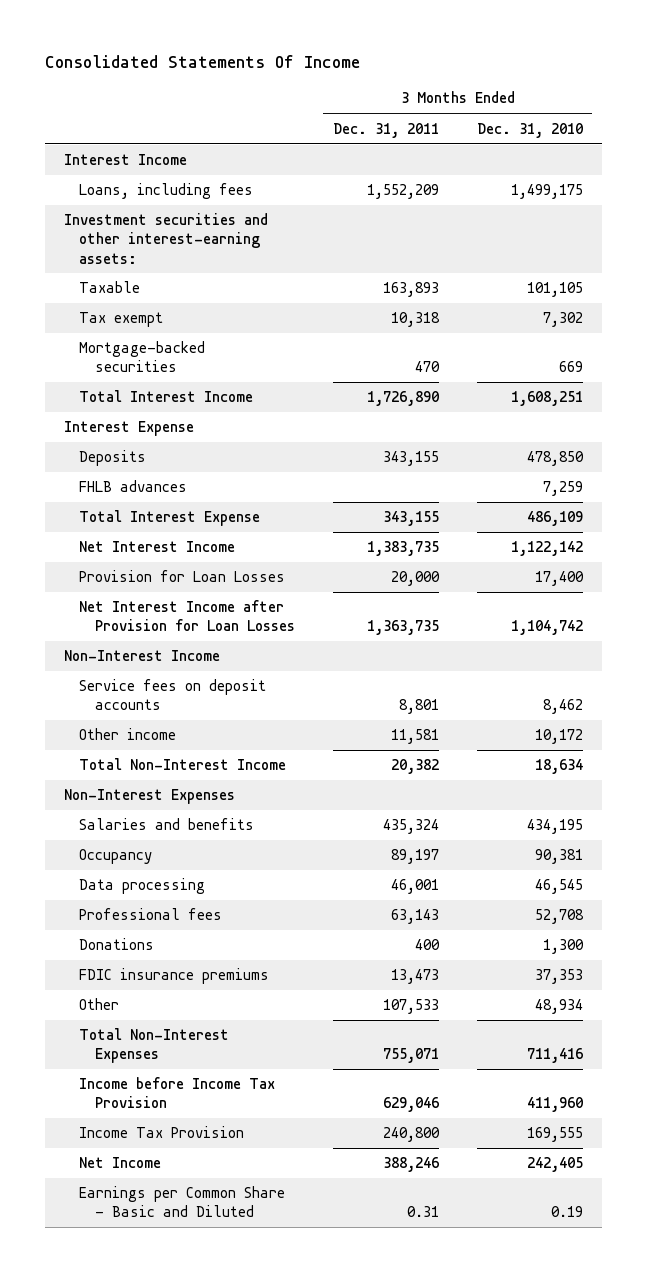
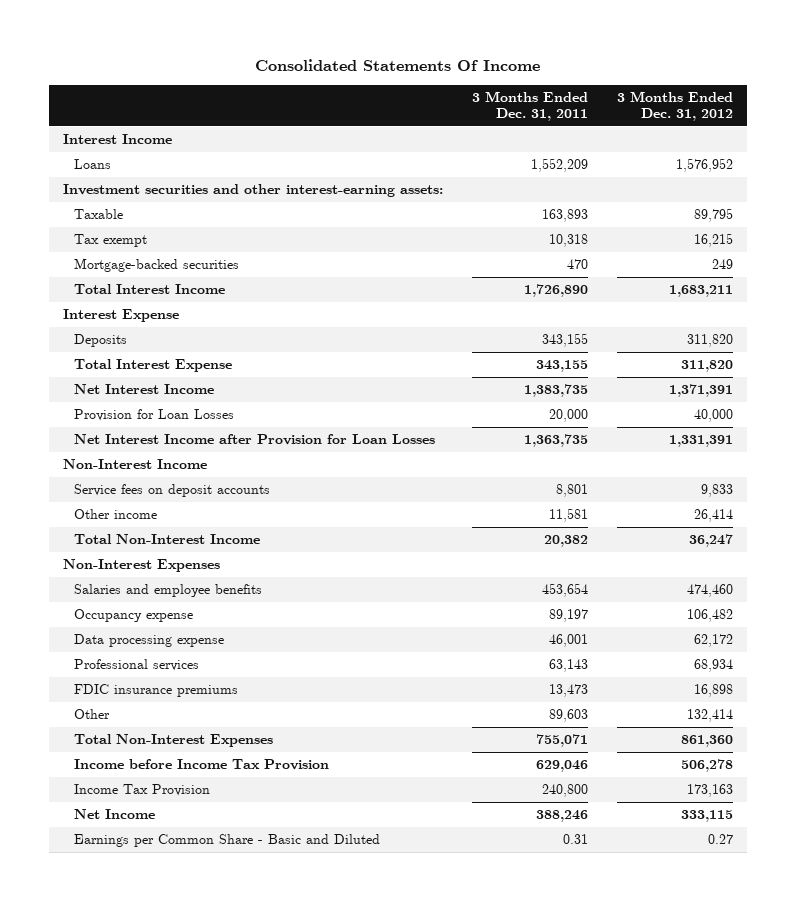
[476,122,583,138] Dec. 31, 2010 -> none
none -> [616,90,733,122] 3 Months Ended Dec. 31, 2012
[79,183,254,200] Loans, including fees -> [74,159,112,170] Loans
[79,480,188,493] FHLB advances -> none
[79,938,155,951] Donations -> none
[79,818,255,831] Salaries and benefits -> [74,584,263,598] Salaries and employee benefits
[382,819,439,835] 435,324 -> [542,583,589,598] 453,654
[79,849,153,865] Occupancy -> [74,609,194,623] Occupancy expense
[79,878,206,895] Data processing -> [74,634,225,648] Data processing expense
[79,908,223,921] Professional fees -> [74,659,200,672] Professional services
[382,999,439,1015] 107,533 -> [549,709,589,723] 89,603

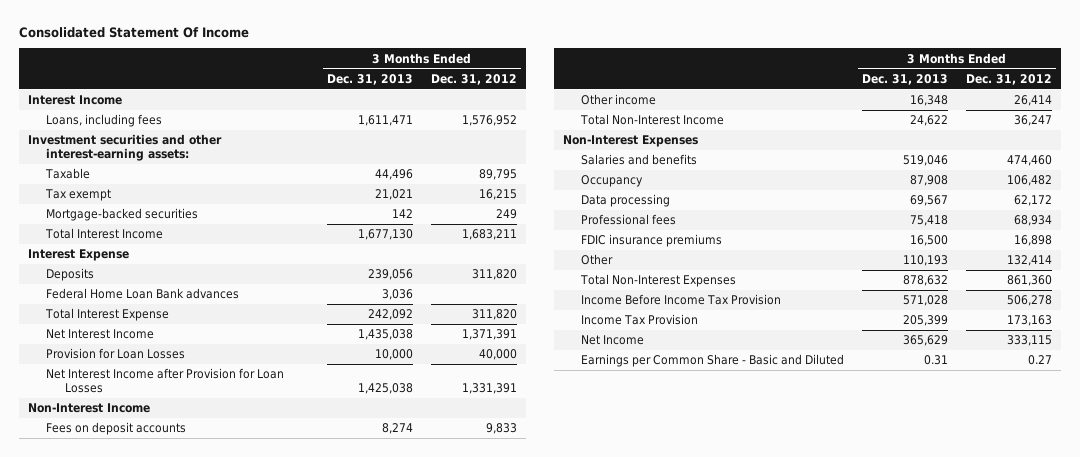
[255,58,541,71] Consolidated Statements Of Income -> [19,26,250,38] Consolidated Statement Of Income
[472,90,589,122] 3 Months Ended Dec. 31, 2011 -> none
none -> [327,73,414,85] Dec. 31, 2013
[74,159,112,170] Loans -> [46,114,163,128] Loans, including fees
none -> [46,288,240,300] Federal Home Loan Bank advances
[74,484,271,498] Service fees on deposit accounts -> [46,422,187,436] Fees on deposit accounts
[74,584,263,598] Salaries and employee benefits -> [581,154,698,166] Salaries and benefits
[74,609,194,623] Occupancy expense -> [581,175,644,188] Occupancy
[74,634,225,648] Data processing expense -> [581,194,671,208] Data processing
[74,659,200,672] Professional services -> [581,214,677,226] Professional fees
[74,759,330,771] Income before Income Tax Provision -> [581,294,782,306] Income Before Income Tax Provision

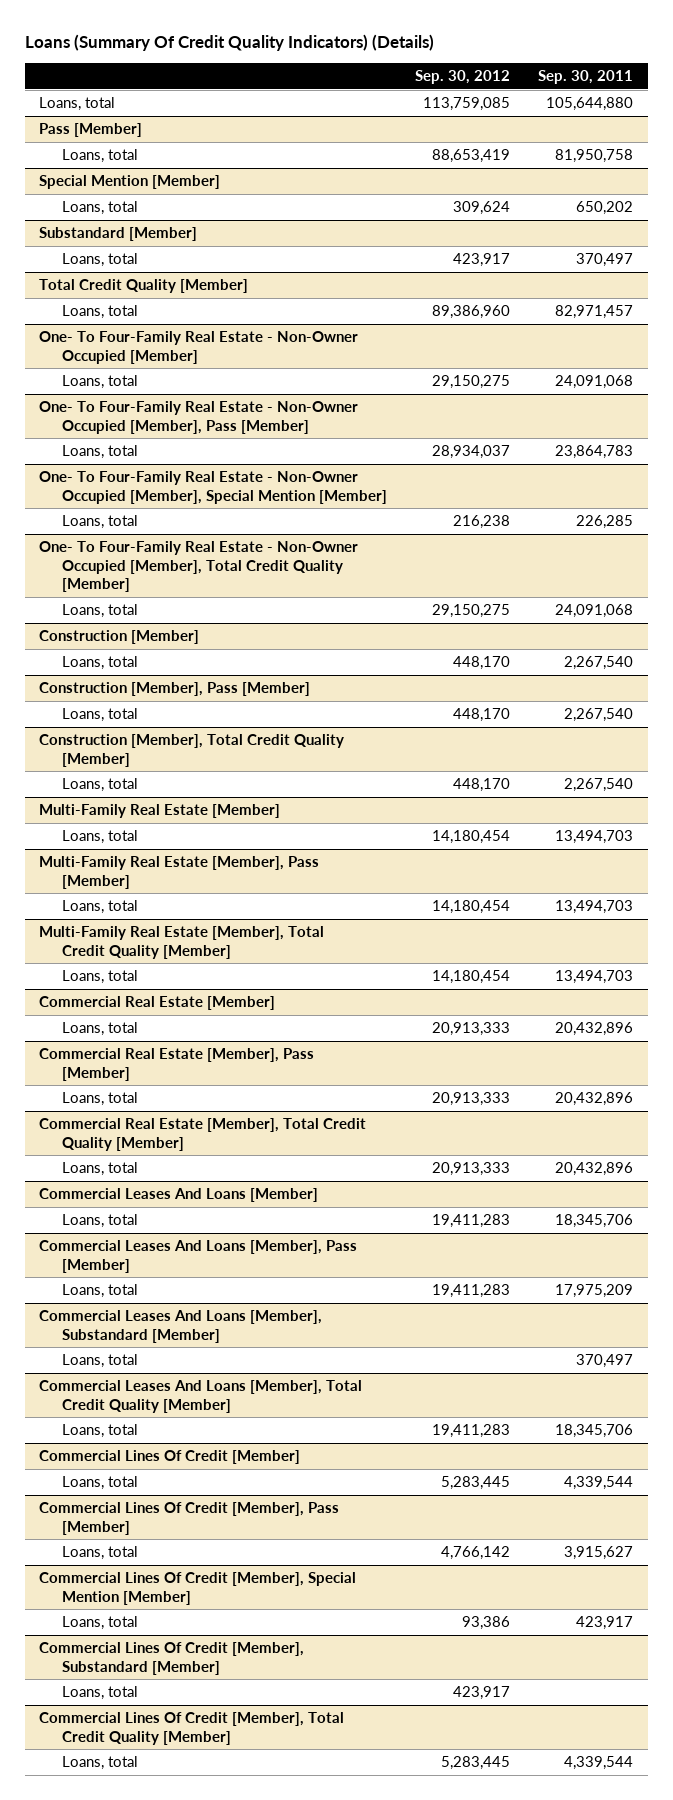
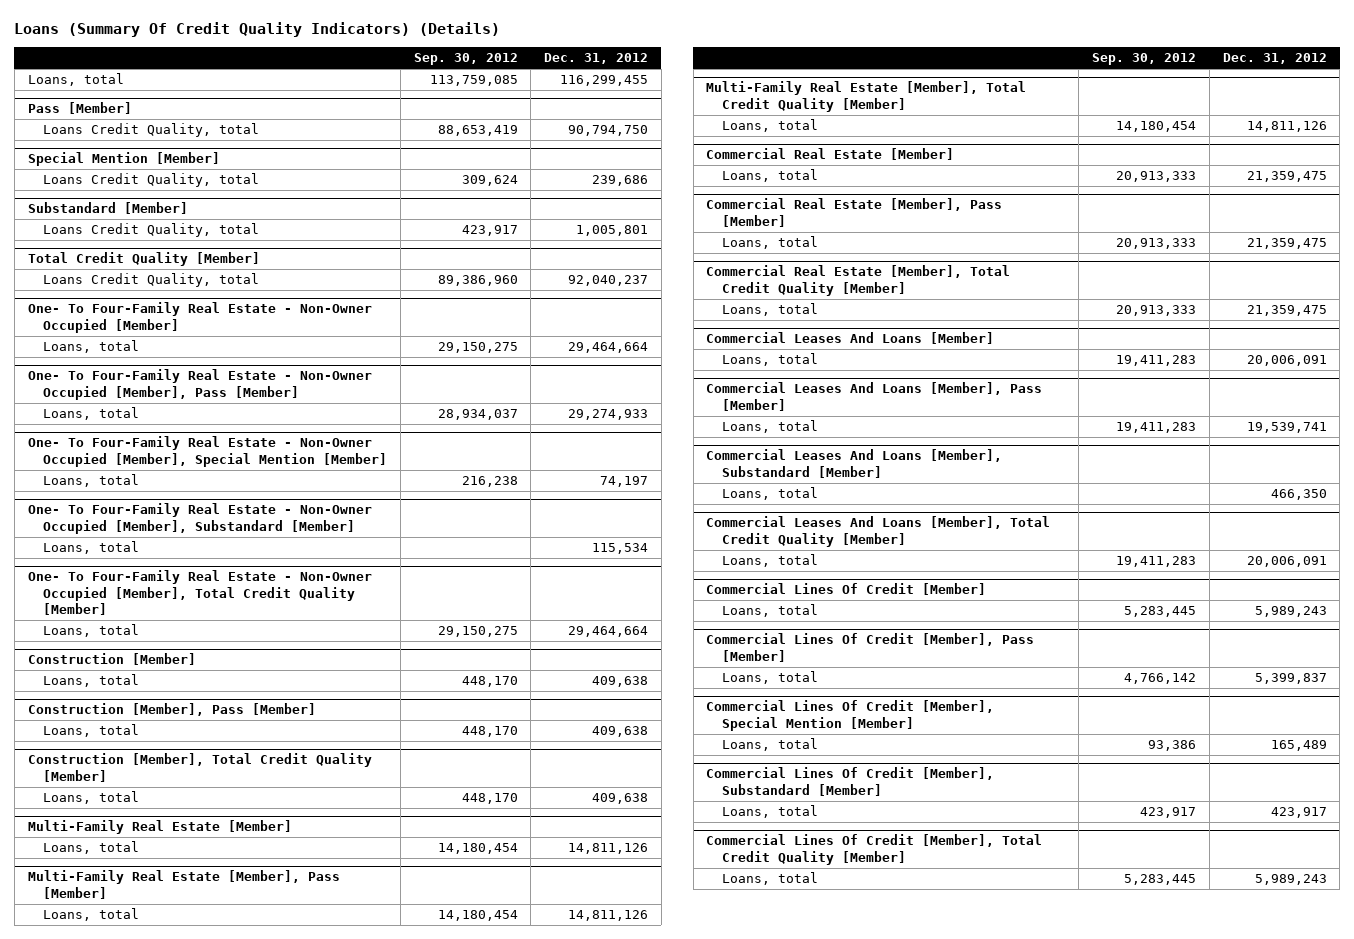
[538,70,634,85] Sep. 30, 2011 -> none
none -> [544,53,649,65] Dec. 31, 2012
[62,149,139,164] Loans, total -> [43,123,260,138] Loans Credit Quality, total
[62,201,139,216] Loans, total -> [43,173,260,188] Loans Credit Quality, total
[62,253,139,268] Loans, total -> [43,223,260,238] Loans Credit Quality, total
[62,305,139,320] Loans, total -> [43,273,260,288] Loans Credit Quality, total
none -> [27,503,372,534] One- To Four-Family Real Estate - Non-Owner Occupied [Member], Substandard [Member]
none -> [43,541,140,555] Loans, total

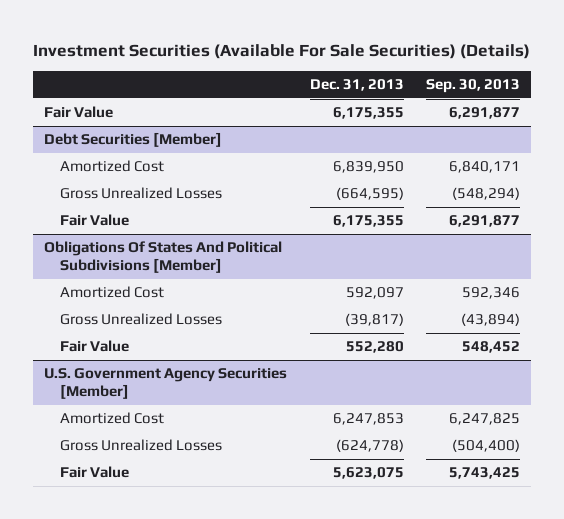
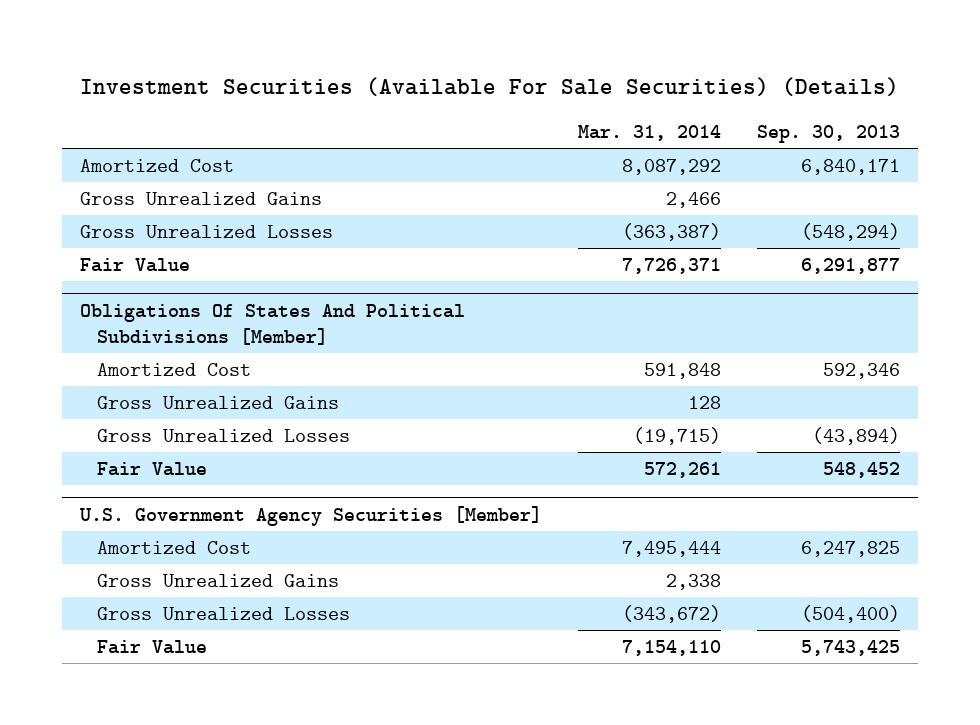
[309,79,404,92] Dec. 31, 2013 -> none
none -> [577,125,721,142] Mar. 31, 2014
[44,106,114,119] Fair Value -> none
[44,132,223,148] Debt Securities [Member] -> none
none -> [79,192,322,206] Gross Unrealized Gains
none -> [96,396,339,410] Gross Unrealized Gains
none -> [96,574,339,588] Gross Unrealized Gains

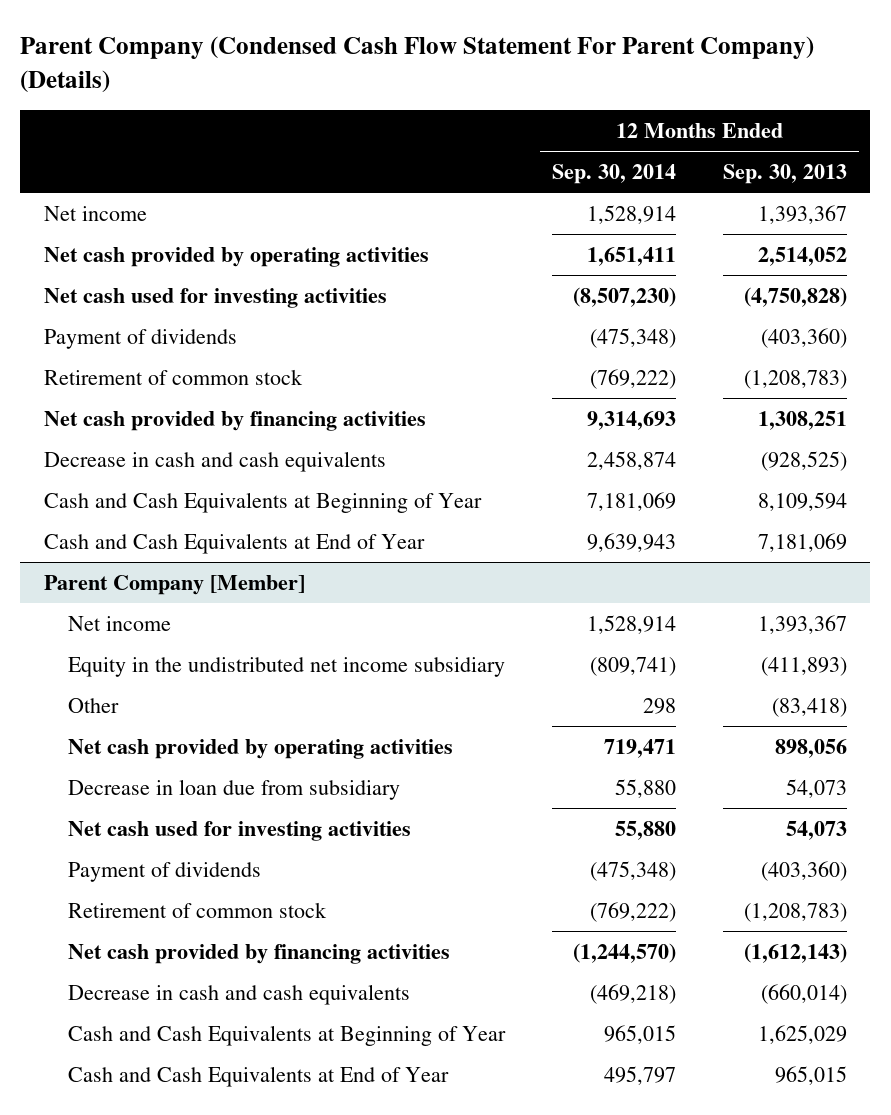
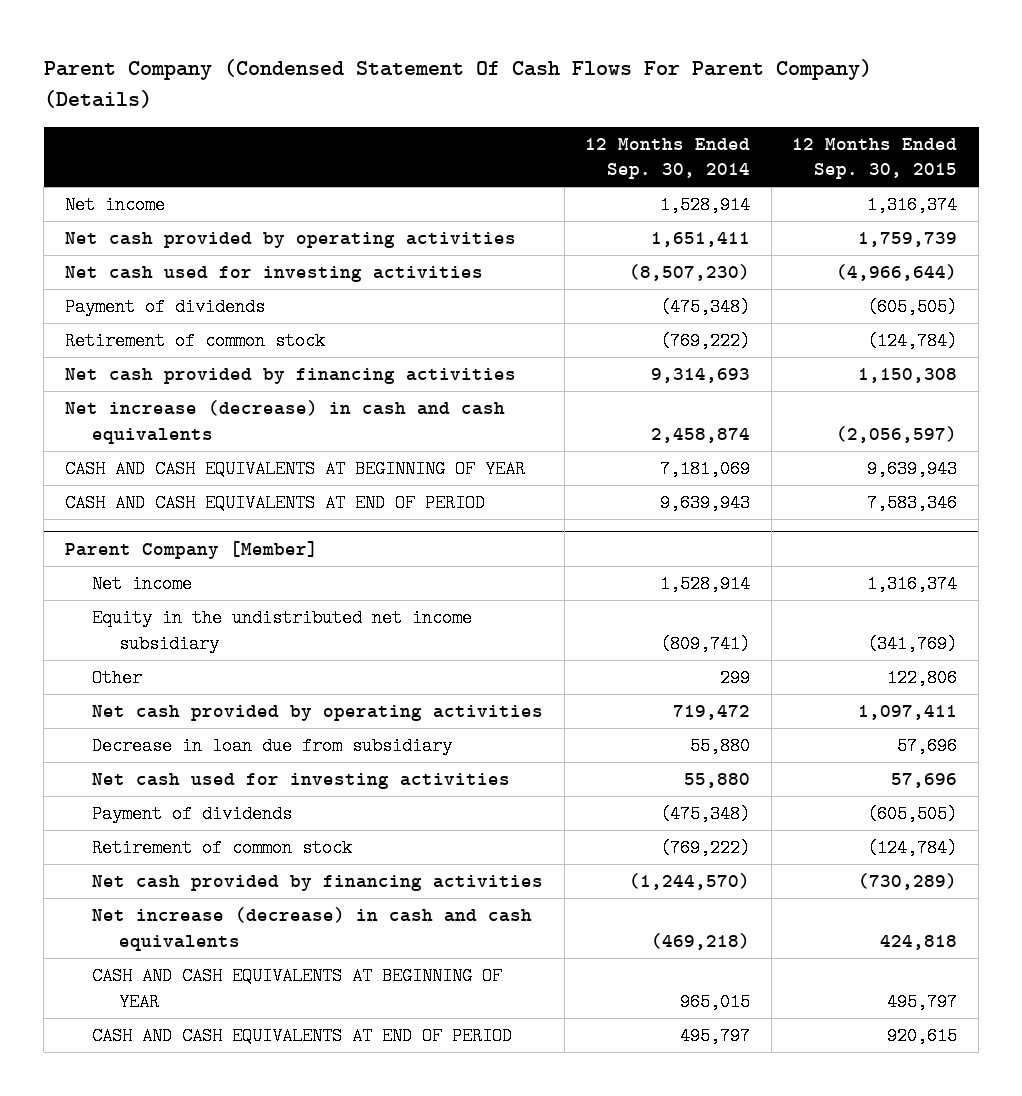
[20,36,815,94] Parent Company (Condensed Cash Flow Statement For Parent Company) (Details) -> [43,59,872,109] Parent Company (Condensed Statement Of Cash Flows For Parent Company) (Details)
[723,163,848,184] Sep. 30, 2013 -> none
none -> [792,137,958,180] 12 Months Ended Sep. 30, 2015
[43,450,386,472] Decrease in cash and cash equivalents -> [65,400,506,444] Net increase (decrease) in cash and cash equivalents
[43,491,482,513] Cash and Cash Equivalents at Beginning of Year -> [65,460,526,479] CASH AND CASH EQUIVALENTS AT BEGINNING OF YEAR
[43,532,425,554] Cash and Cash Equivalents at End of Year -> [65,494,486,513] CASH AND CASH EQUIVALENTS AT END OF PERIOD
[643,697,677,714] 298 -> [720,669,751,688] 299
[604,738,677,758] 719,471 -> [673,705,751,721] 719,472
[68,983,411,1005] Decrease in cash and cash equivalents -> [92,907,533,951] Net increase (decrease) in cash and cash equivalents
[68,1024,507,1046] Cash and Cash Equivalents at Beginning of Year -> [92,967,503,1011] CASH AND CASH EQUIVALENTS AT BEGINNING OF YEAR
[68,1065,450,1087] Cash and Cash Equivalents at End of Year -> [92,1027,513,1046] CASH AND CASH EQUIVALENTS AT END OF PERIOD

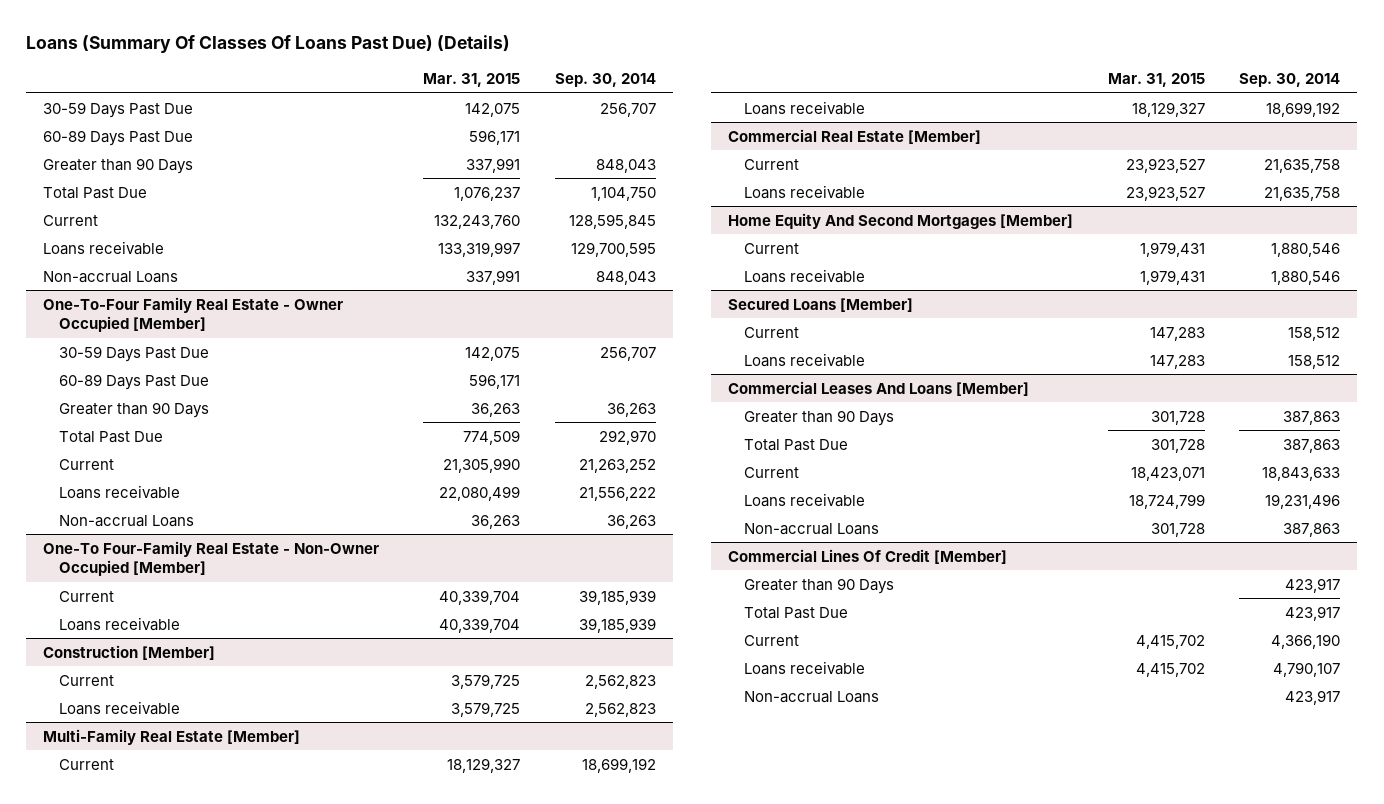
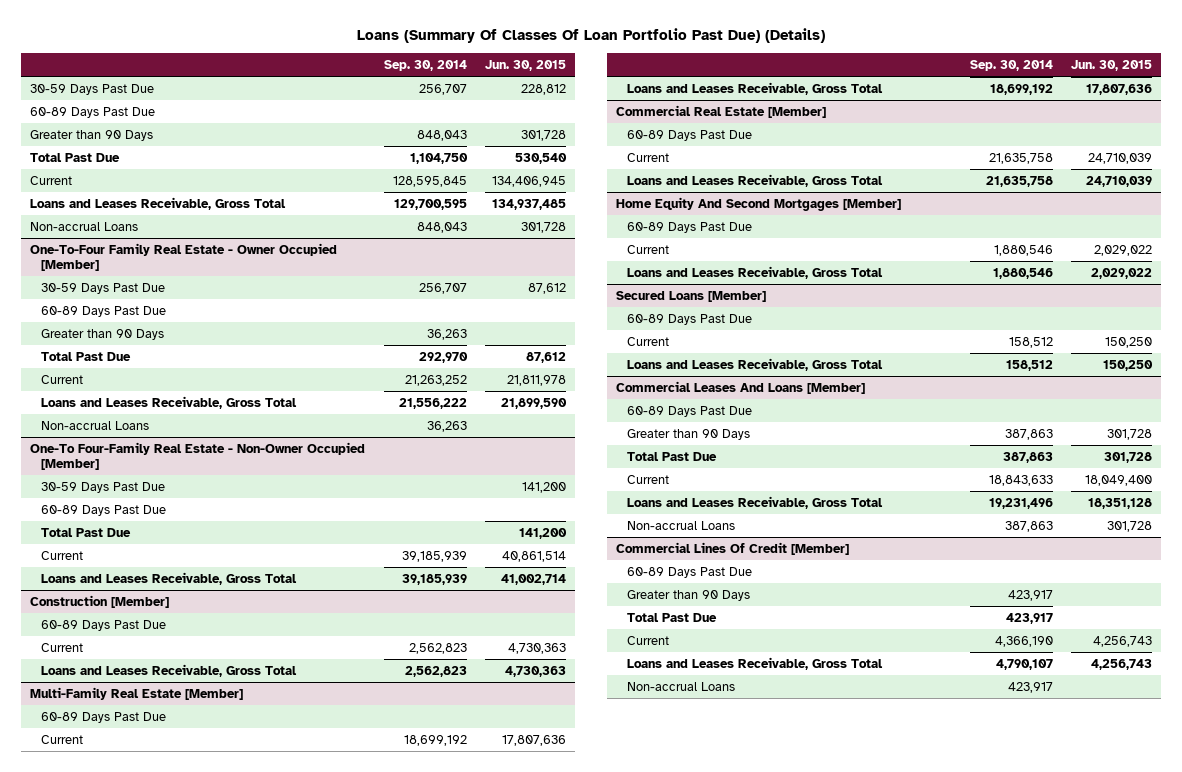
[26,35,511,54] Loans (Summary Of Classes Of Loans Past Due) (Details) -> [357,28,826,44] Loans (Summary Of Classes Of Loan Portfolio Past Due) (Details)
[423,73,521,88] Mar. 31, 2015 -> none
none -> [485,59,567,71] Jun. 30, 2015
[43,240,165,255] Loans receivable -> [29,196,286,210] Loans and Leases Receivable, Gross Total
[59,484,181,499] Loans receivable -> [40,395,297,409] Loans and Leases Receivable, Gross Total
none -> [40,481,165,493] 30-59 Days Past Due
none -> [40,504,166,516] 60-89 Days Past Due
none -> [40,527,131,537] Total Past Due
[59,616,181,631] Loans receivable -> [40,571,297,585] Loans and Leases Receivable, Gross Total
none -> [40,619,166,631] 60-89 Days Past Due
[59,700,181,715] Loans receivable -> [40,663,297,677] Loans and Leases Receivable, Gross Total
none -> [40,711,166,723] 60-89 Days Past Due
[743,100,865,115] Loans receivable -> [627,81,884,95] Loans and Leases Receivable, Gross Total
none -> [627,129,753,141] 60-89 Days Past Due
[743,184,865,199] Loans receivable -> [627,173,884,187] Loans and Leases Receivable, Gross Total
none -> [627,221,753,233] 60-89 Days Past Due
[743,268,865,283] Loans receivable -> [627,265,884,279] Loans and Leases Receivable, Gross Total
none -> [627,313,753,325] 60-89 Days Past Due
[743,352,865,367] Loans receivable -> [627,357,884,371] Loans and Leases Receivable, Gross Total
none -> [627,405,753,417] 60-89 Days Past Due
[743,492,865,507] Loans receivable -> [627,495,884,509] Loans and Leases Receivable, Gross Total
none -> [627,566,753,578] 60-89 Days Past Due
[743,660,865,675] Loans receivable -> [627,656,884,670] Loans and Leases Receivable, Gross Total

